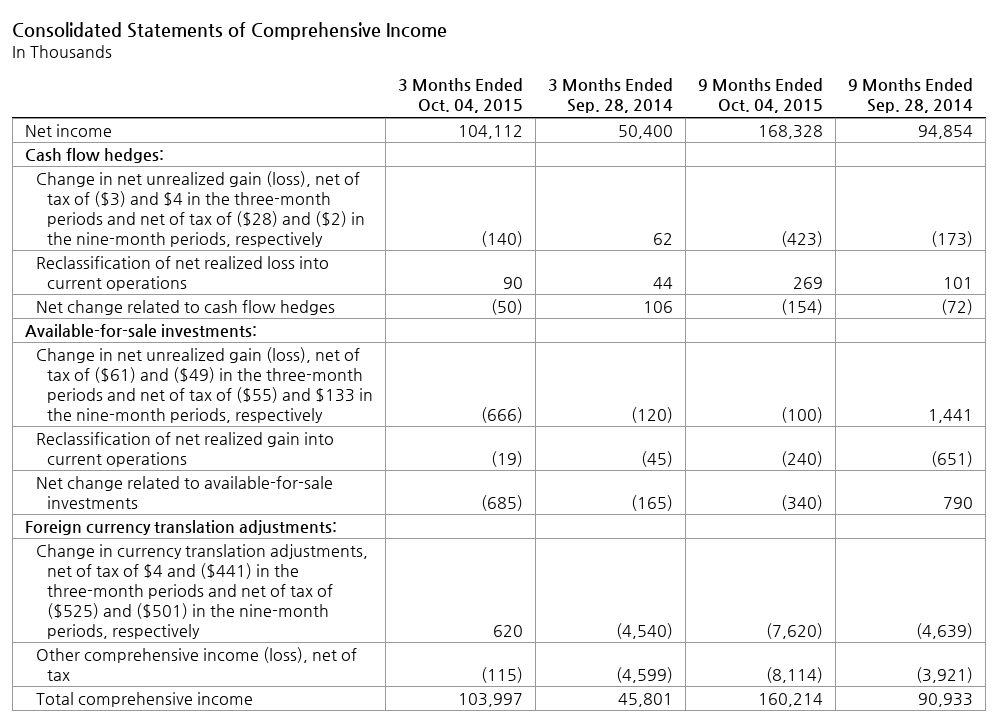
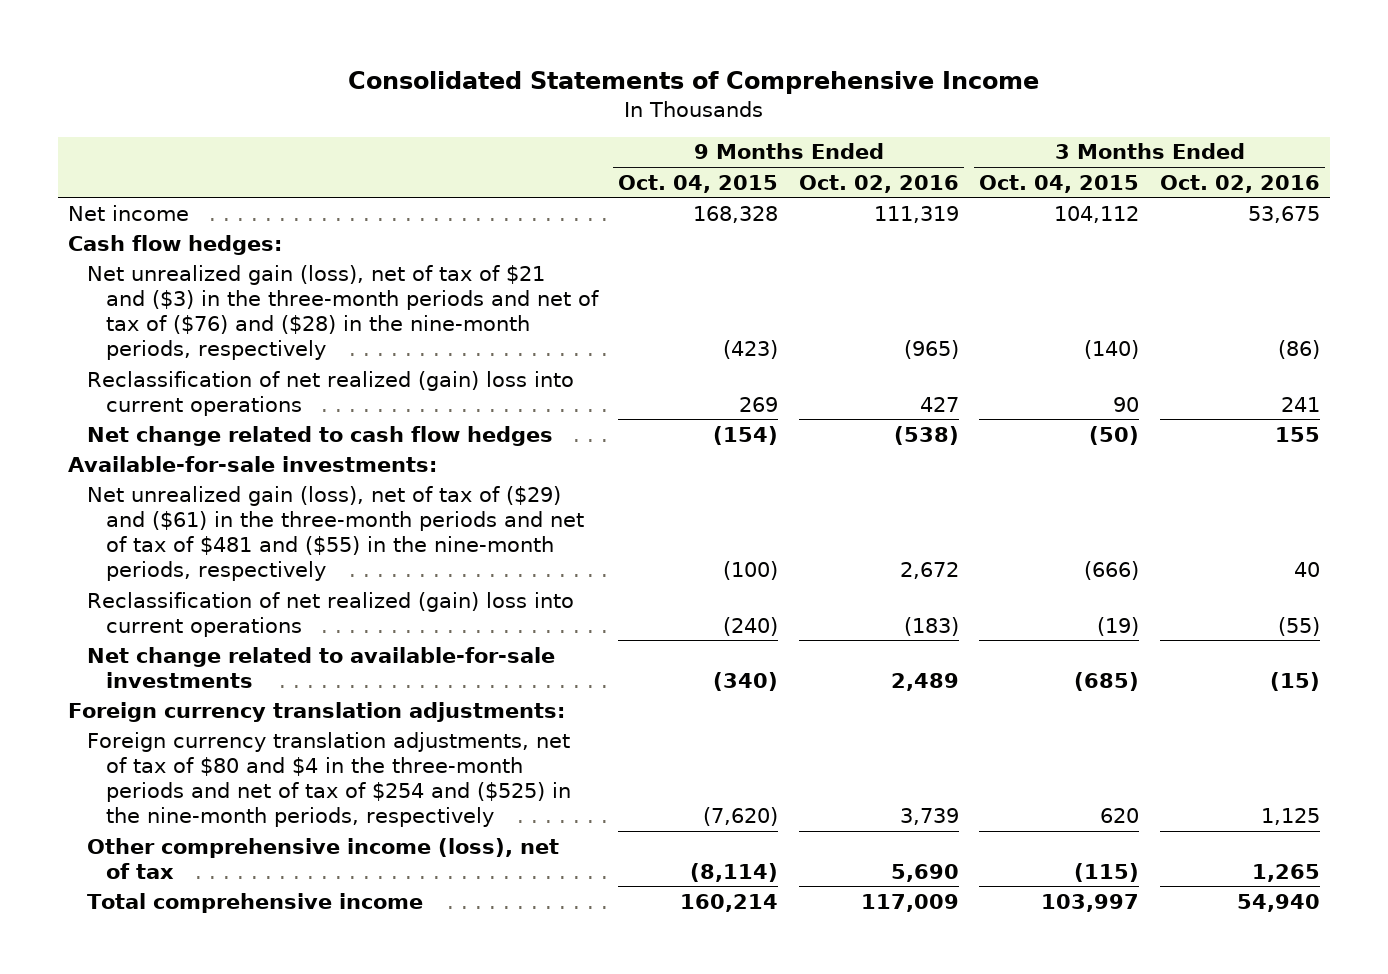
[548,78,674,114] 3 Months Ended Sep. 28, 2014 -> none
[848,78,974,114] 9 Months Ended Sep. 28, 2014 -> none
none -> [798,174,959,193] Oct. 02, 2016
none -> [1160,174,1321,193] Oct. 02, 2016
[36,170,366,247] Change in net unrealized gain (loss), net of tax of ($3) and $4 in the three-month periods and net of tax of ($28) and ($2) in the nine-month periods, respectively -> [86,264,599,361] Net unrealized gain (loss), net of tax of $21 and ($3) in the three-month periods and net of tax of ($76) and ($28) in the nine-month periods, respectively
[36,255,330,291] Reclassification of net realized loss into current operations -> [86,370,574,416] Reclassification of net realized (gain) loss into current operations
[36,346,374,423] Change in net unrealized gain (loss), net of tax of ($61) and ($49) in the three-month periods and net of tax of ($55) and $133 in the nine-month periods, respectively -> [86,485,584,582] Net unrealized gain (loss), net of tax of ($29) and ($61) in the three-month periods and net of tax of $481 and ($55) in the nine-month periods, respectively
[36,431,335,467] Reclassification of net realized gain into current operations -> [86,591,574,637] Reclassification of net realized (gain) loss into current operations
[36,543,369,639] Change in currency translation adjustments, net of tax of $4 and ($441) in the three-month periods and net of tax of ($525) and ($501) in the nine-month periods, respectively -> [86,731,571,828] Foreign currency translation adjustments, net of tax of $80 and $4 in the three-month periods and net of tax of $254 and ($525) in the nine-month periods, respectively

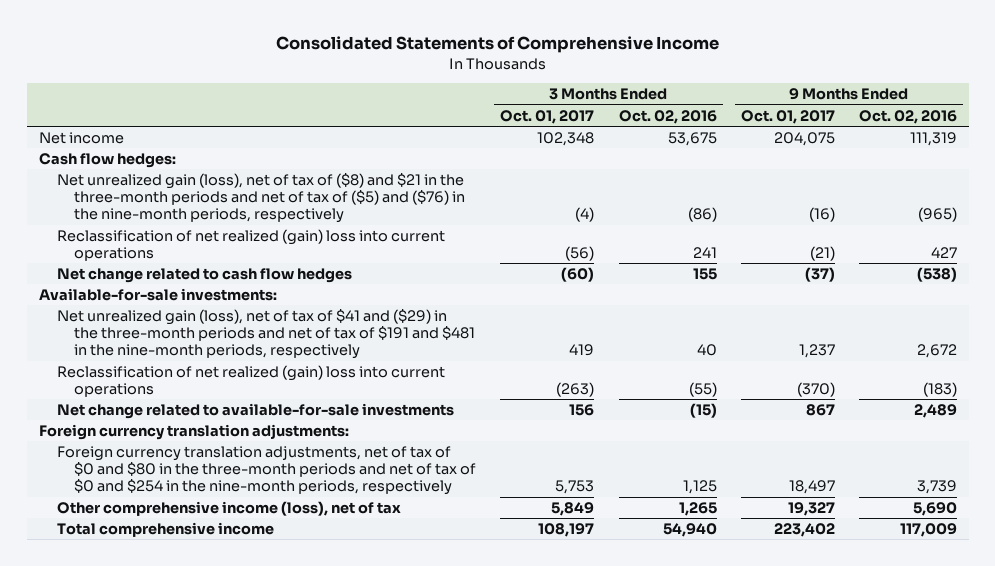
[618,174,779,193] Oct. 04, 2015 -> none
[979,174,1140,193] Oct. 04, 2015 -> none
none -> [500,109,595,124] Oct. 01, 2017
none -> [740,109,835,124] Oct. 01, 2017
[86,264,599,361] Net unrealized gain (loss), net of tax of $21 and ($3) in the three-month periods and net of tax of ($76) and ($28) in the nine-month periods, respectively -> [56,173,466,224] Net unrealized gain (loss), net of tax of ($8) and $21 in the three-month periods and net of tax of ($5) and ($76) in the nine-month periods, respectively
[86,485,584,582] Net unrealized gain (loss), net of tax of ($29) and ($61) in the three-month periods and net of tax of $481 and ($55) in the nine-month periods, respectively -> [56,309,476,360] Net unrealized gain (loss), net of tax of $41 and ($29) in the three-month periods and net of tax of $191 and $481 in the nine-month periods, respectively
[86,731,571,828] Foreign currency translation adjustments, net of tax of $80 and $4 in the three-month periods and net of tax of $254 and ($525) in the nine-month periods, respectively -> [56,446,477,496] Foreign currency translation adjustments, net of tax of $0 and $80 in the three-month periods and net of tax of $0 and $254 in the nine-month periods, respectively

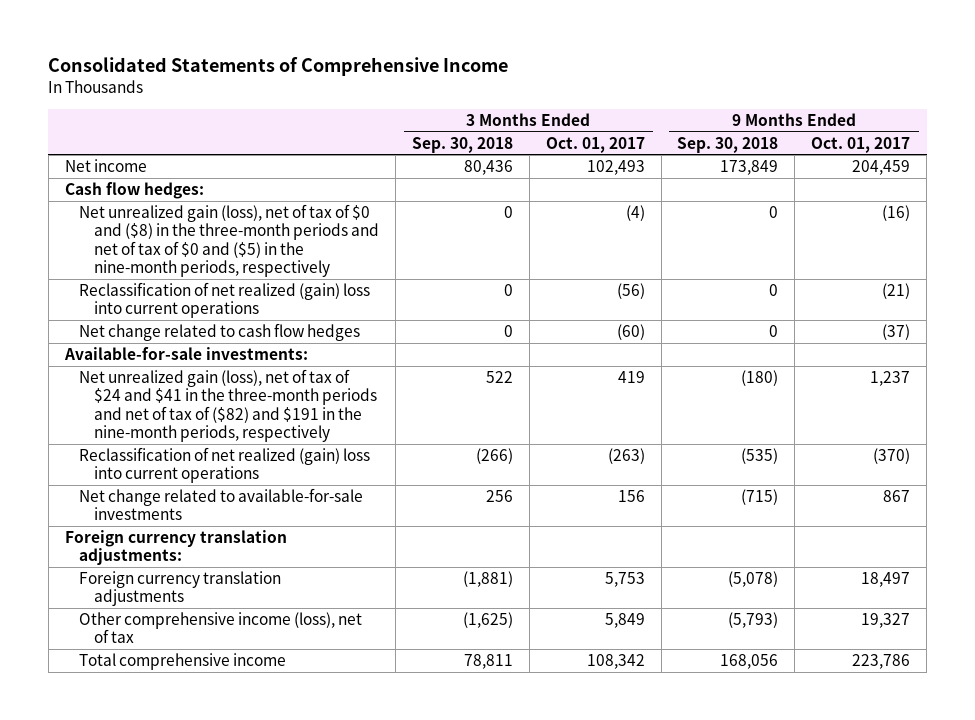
[618,109,717,124] Oct. 02, 2016 -> none
[858,109,957,124] Oct. 02, 2016 -> none
none -> [411,136,513,153] Sep. 30, 2018
none -> [677,136,779,153] Sep. 30, 2018
[537,132,595,147] 102,348 -> [586,160,645,176] 102,493
[773,132,835,147] 204,075 -> [852,160,911,176] 204,459
[56,173,466,224] Net unrealized gain (loss), net of tax of ($8) and $21 in the three-month periods and net of tax of ($5) and ($76) in the nine-month periods, respectively -> [79,204,379,278] Net unrealized gain (loss), net of tax of $0 and ($8) in the three-month periods and net of tax of $0 and ($5) in the nine-month periods, respectively
[56,309,476,360] Net unrealized gain (loss), net of tax of $41 and ($29) in the three-month periods and net of tax of $191 and $481 in the nine-month periods, respectively -> [79,369,377,443] Net unrealized gain (loss), net of tax of $24 and $41 in the three-month periods and net of tax of ($82) and $191 in the nine-month periods, respectively
[56,446,477,496] Foreign currency translation adjustments, net of tax of $0 and $80 in the three-month periods and net of tax of $0 and $254 in the nine-month periods, respectively -> [79,571,282,607] Foreign currency translation adjustments
[538,523,595,538] 108,197 -> [586,654,645,670] 108,342
[773,523,835,538] 223,402 -> [852,654,911,670] 223,786

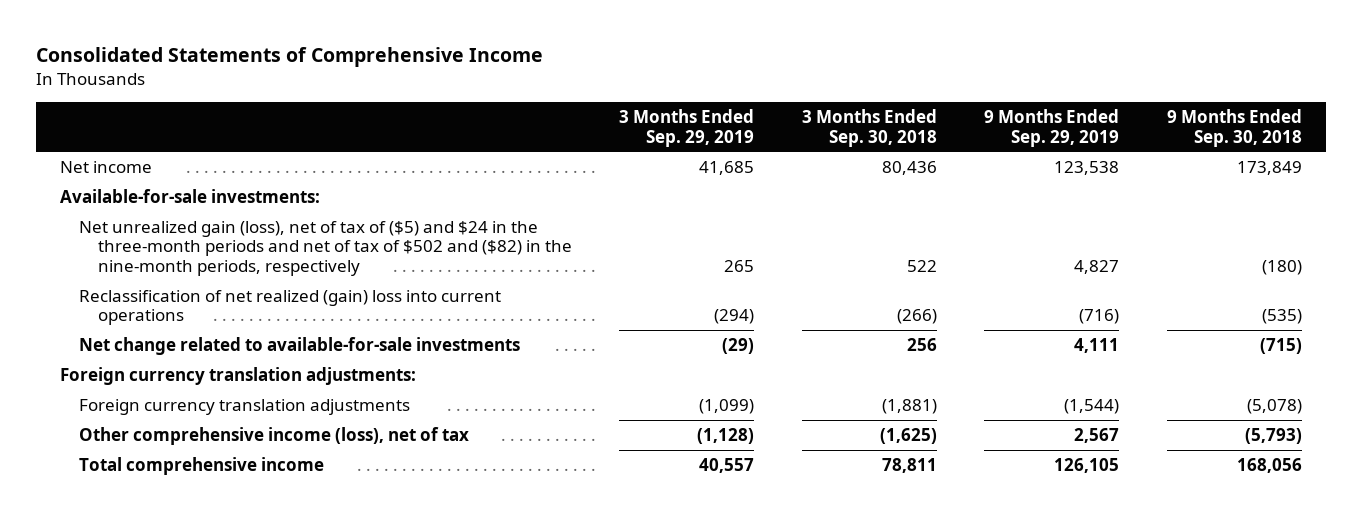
[545,136,645,153] Oct. 01, 2017 -> none
[811,136,911,153] Oct. 01, 2017 -> none
none -> [619,108,755,147] 3 Months Ended Sep. 29, 2019
none -> [984,108,1120,147] 9 Months Ended Sep. 29, 2019
[64,182,204,200] Cash flow hedges: -> none
[79,204,379,278] Net unrealized gain (loss), net of tax of $0 and ($8) in the three-month periods and net of tax of $0 and ($5) in the nine-month periods, respectively -> none
[79,282,371,319] Reclassification of net realized (gain) loss into current operations -> none
[79,323,361,342] Net change related to cash flow hedges -> none
[79,369,377,443] Net unrealized gain (loss), net of tax of $24 and $41 in the three-month periods and net of tax of ($82) and $191 in the nine-month periods, respectively -> [78,220,572,276] Net unrealized gain (loss), net of tax of ($5) and $24 in the three-month periods and net of tax of $502 and ($82) in the nine-month periods, respectively

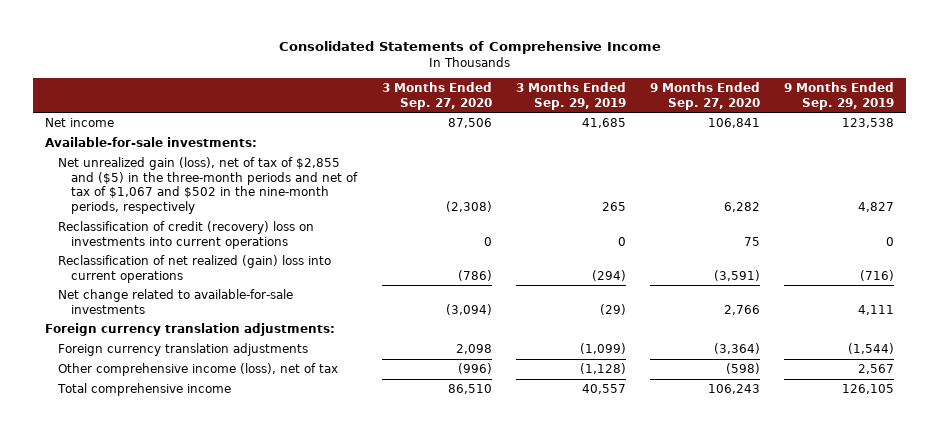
[801,108,937,147] 3 Months Ended Sep. 30, 2018 -> none
[1166,108,1302,147] 9 Months Ended Sep. 30, 2018 -> none
none -> [381,81,492,110] 3 Months Ended Sep. 27, 2020
none -> [649,81,760,110] 9 Months Ended Sep. 27, 2020
[78,220,572,276] Net unrealized gain (loss), net of tax of ($5) and $24 in the three-month periods and net of tax of $502 and ($82) in the nine-month periods, respectively -> [58,156,359,214] Net unrealized gain (loss), net of tax of $2,855 and ($5) in the three-month periods and net of tax of $1,067 and $502 in the nine-month periods, respectively
none -> [58,220,315,249] Reclassification of credit (recovery) loss on investments into current operations

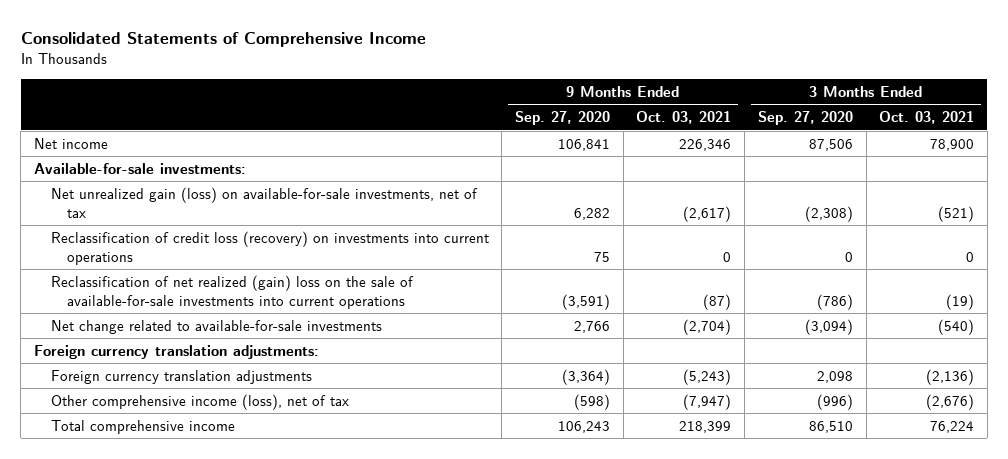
[515,81,626,110] 3 Months Ended Sep. 29, 2019 -> none
[783,81,894,110] 9 Months Ended Sep. 29, 2019 -> none
none -> [636,111,732,125] Oct. 03, 2021
none -> [879,111,975,125] Oct. 03, 2021
[58,156,359,214] Net unrealized gain (loss), net of tax of $2,855 and ($5) in the three-month periods and net of tax of $1,067 and $502 in the nine-month periods, respectively -> [50,186,478,218] Net unrealized gain (loss) on available-for-sale investments, net of tax
[58,220,315,249] Reclassification of credit (recovery) loss on investments into current operations -> [50,230,489,265] Reclassification of credit loss (recovery) on investments into current operations
[58,254,332,283] Reclassification of net realized (gain) loss into current operations -> [50,274,414,309] Reclassification of net realized (gain) loss on the sale of available-for-sale investments into current operations

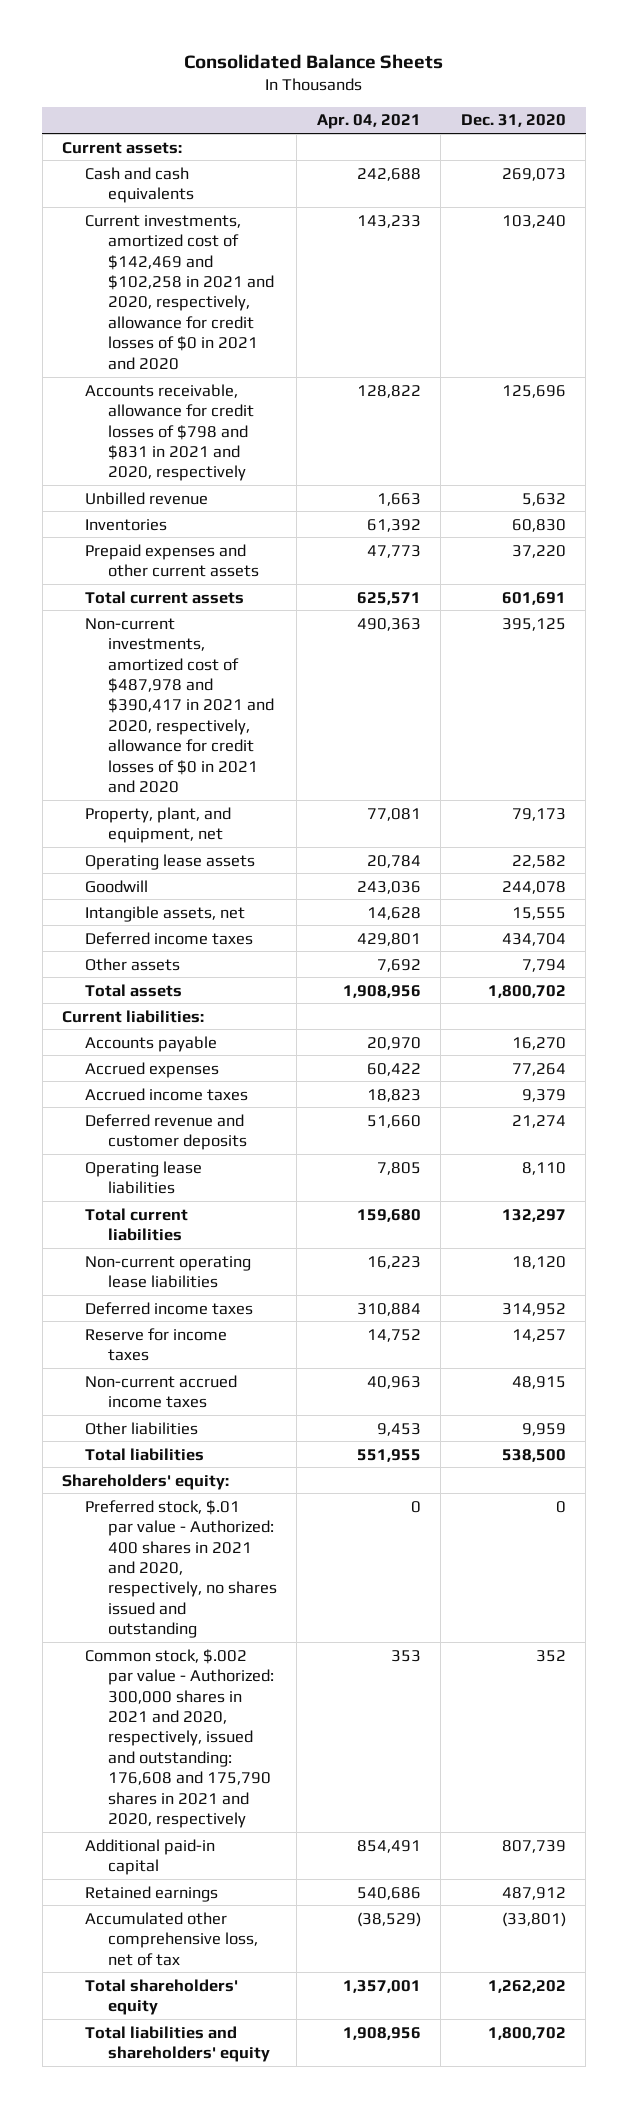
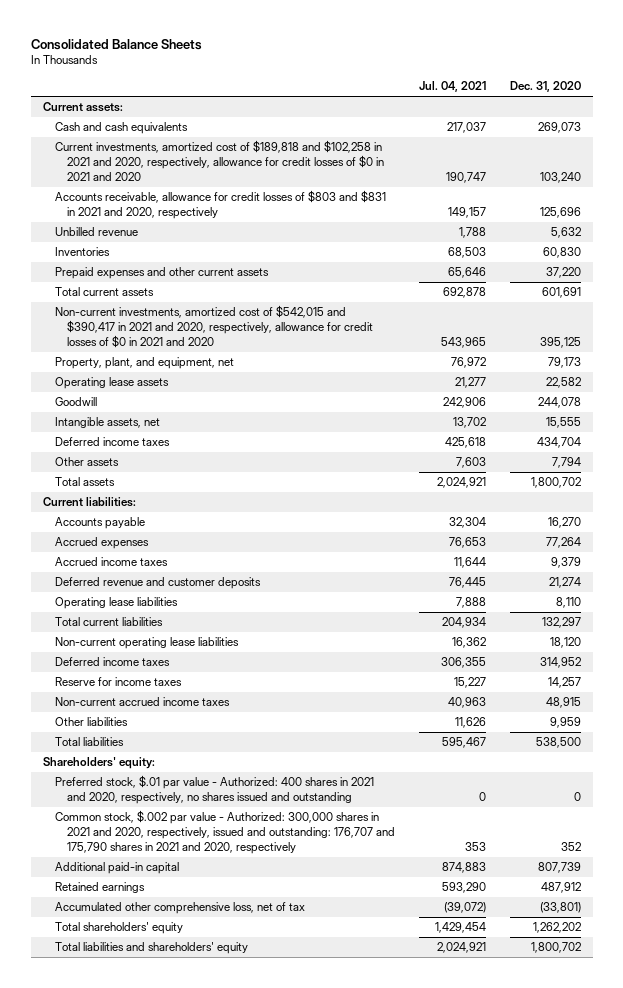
[316,114,421,130] Apr. 04, 2021 -> none
none -> [419,80,487,92] Jul. 04, 2021
[85,214,274,370] Current investments, amortized cost of $142,469 and $102,258 in 2021 and 2020, respectively, allowance for credit losses of $0 in 2021 and 2020 -> [54,140,385,181] Current investments, amortized cost of $189,818 and $102,258 in 2021 and 2020, respectively, allowance for credit losses of $0 in 2021 and 2020
[85,383,254,482] Accounts receivable, allowance for credit losses of $798 and $831 in 2021 and 2020, respectively -> [54,190,386,220] Accounts receivable, allowance for credit losses of $803 and $831 in 2021 and 2020, respectively
[85,617,274,794] Non-current investments, amortized cost of $487,978 and $390,417 in 2021 and 2020, respectively, allowance for credit losses of $0 in 2021 and 2020 -> [54,305,374,348] Non-current investments, amortized cost of $542,015 and $390,417 in 2021 and 2020, respectively, allowance for credit losses of $0 in 2021 and 2020
[85,1648,274,1829] Common stock, $.002 par value - Authorized: 300,000 shares in 2021 and 2020, respectively, issued and outstanding: 176,608 and 175,790 shares in 2021 and 2020, respectively -> [54,810,396,854] Common stock, $.002 par value - Authorized: 300,000 shares in 2021 and 2020, respectively, issued and outstanding: 176,707 and 175,790 shares in 2021 and 2020, respectively

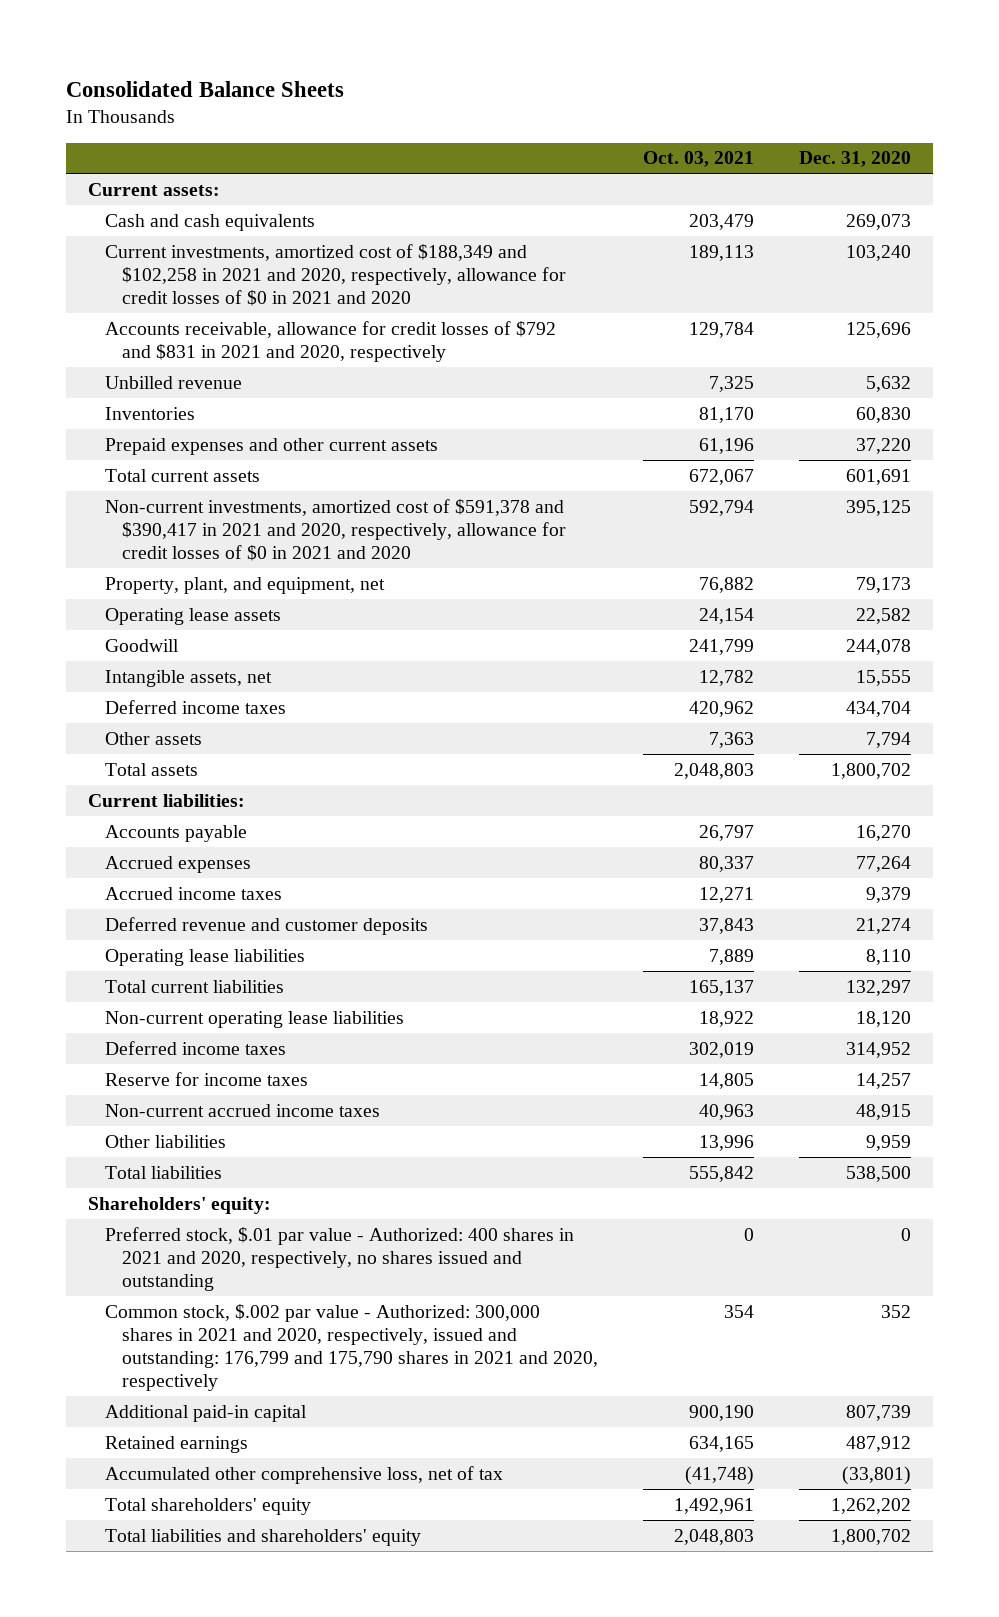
[419,80,487,92] Jul. 04, 2021 -> none
none -> [642,151,754,168] Oct. 03, 2021
[54,140,385,181] Current investments, amortized cost of $189,818 and $102,258 in 2021 and 2020, respectively, allowance for credit losses of $0 in 2021 and 2020 -> [105,243,567,306] Current investments, amortized cost of $188,349 and $102,258 in 2021 and 2020, respectively, allowance for credit losses of $0 in 2021 and 2020
[54,190,386,220] Accounts receivable, allowance for credit losses of $803 and $831 in 2021 and 2020, respectively -> [105,320,557,362] Accounts receivable, allowance for credit losses of $792 and $831 in 2021 and 2020, respectively
[54,305,374,348] Non-current investments, amortized cost of $542,015 and $390,417 in 2021 and 2020, respectively, allowance for credit losses of $0 in 2021 and 2020 -> [105,498,567,561] Non-current investments, amortized cost of $591,378 and $390,417 in 2021 and 2020, respectively, allowance for credit losses of $0 in 2021 and 2020
[54,810,396,854] Common stock, $.002 par value - Authorized: 300,000 shares in 2021 and 2020, respectively, issued and outstanding: 176,707 and 175,790 shares in 2021 and 2020, respectively -> [105,1303,599,1391] Common stock, $.002 par value - Authorized: 300,000 shares in 2021 and 2020, respectively, issued and outstanding: 176,799 and 175,790 shares in 2021 and 2020, respectively

